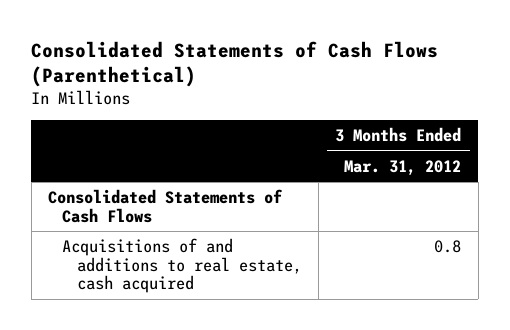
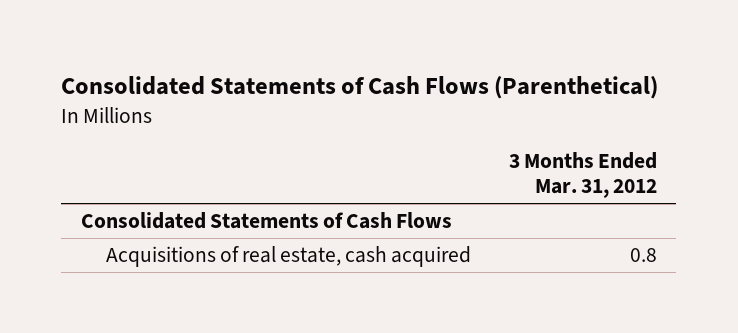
[62,237,302,294] Acquisitions of and additions to real estate, cash acquired -> [105,245,471,267] Acquisitions of real estate, cash acquired

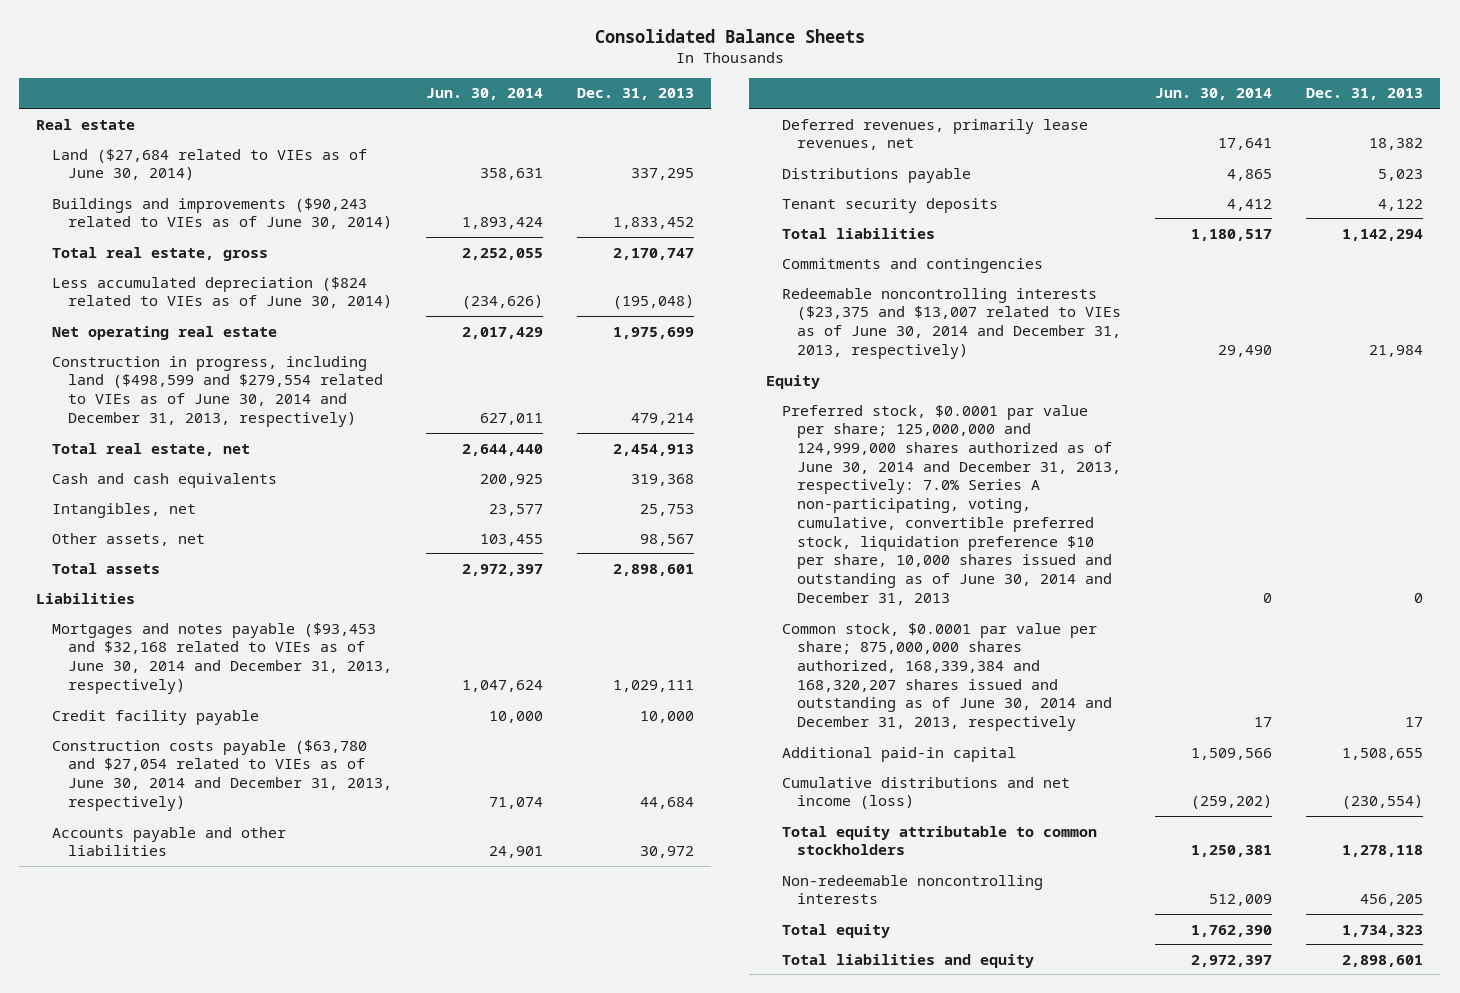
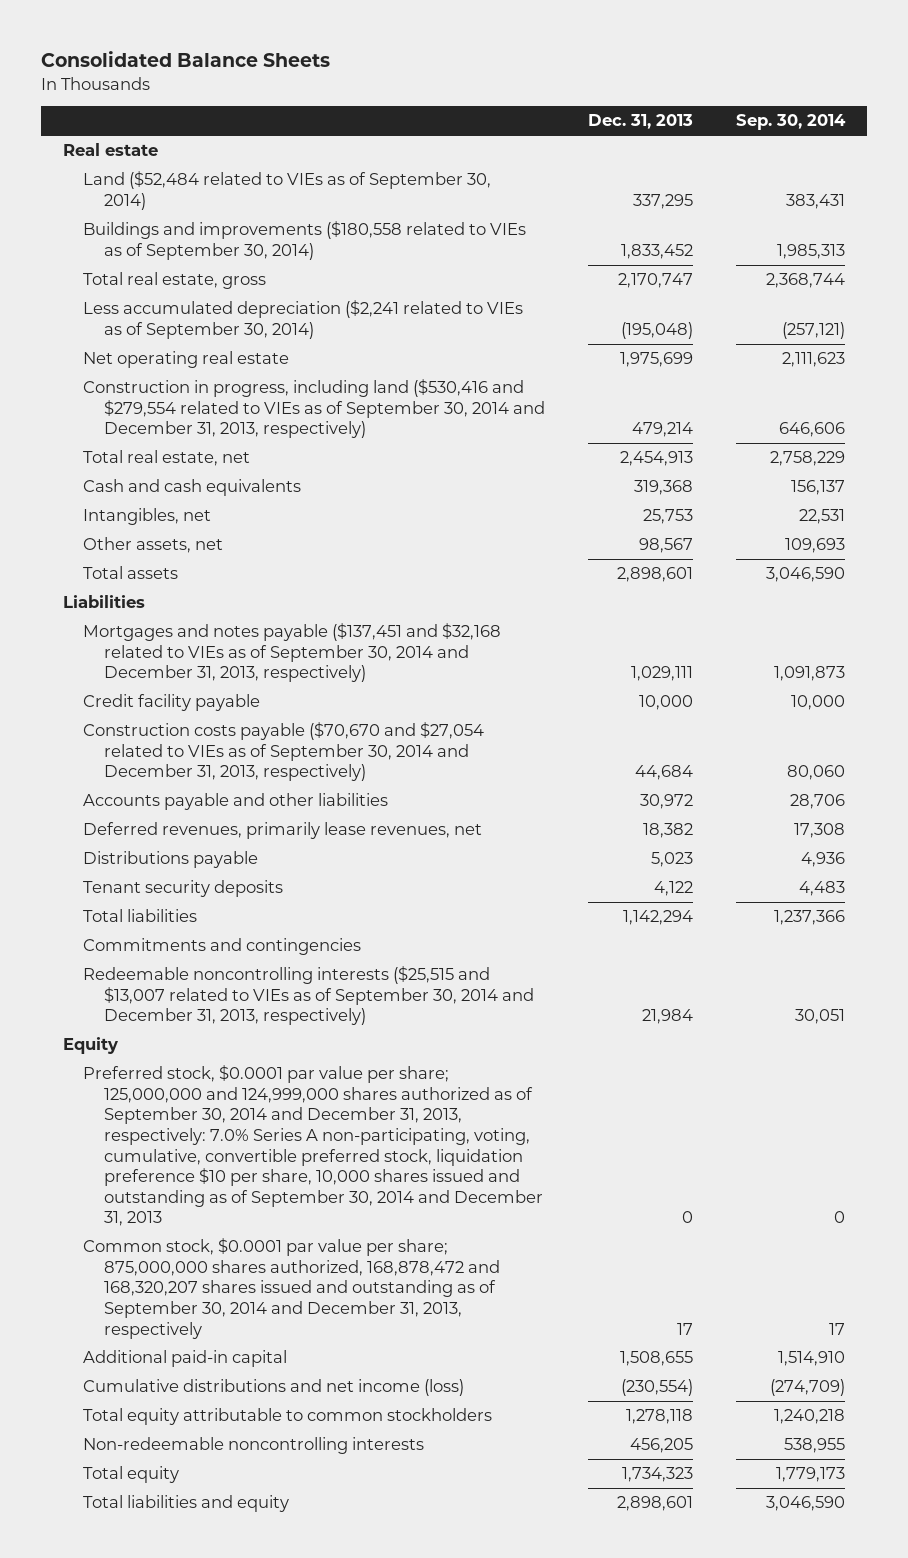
[426,88,544,101] Jun. 30, 2014 -> none
none -> [736,114,847,131] Sep. 30, 2014
[52,148,368,181] Land ($27,684 related to VIEs as of June 30, 2014) -> [83,171,492,210] Land ($52,484 related to VIEs as of September 30, 2014)
[52,197,393,230] Buildings and improvements ($90,243 related to VIEs as of June 30, 2014) -> [83,221,527,260] Buildings and improvements ($180,558 related to VIEs as of September 30, 2014)
[52,276,393,309] Less accumulated depreciation ($824 related to VIEs as of June 30, 2014) -> [83,300,524,339] Less accumulated depreciation ($2,241 related to VIEs as of September 30, 2014)
[52,355,384,427] Construction in progress, including land ($498,599 and $279,554 related to VIEs as of June 30, 2014 and December 31, 2013, respectively) -> [83,379,545,439] Construction in progress, including land ($530,416 and $279,554 related to VIEs as of September 30, 2014 and December 31, 2013, respectively)
[52,622,393,694] Mortgages and notes payable ($93,453 and $32,168 related to VIEs as of June 30, 2014 and December 31, 2013, respectively) -> [83,623,502,683] Mortgages and notes payable ($137,451 and $32,168 related to VIEs as of September 30, 2014 and December 31, 2013, respectively)
[52,739,393,811] Construction costs payable ($63,780 and $27,054 related to VIEs as of June 30, 2014 and December 31, 2013, respectively) -> [83,722,485,782] Construction costs payable ($70,670 and $27,054 related to VIEs as of September 30, 2014 and December 31, 2013, respectively)
[781,287,1122,359] Redeemable noncontrolling interests ($23,375 and $13,007 related to VIEs as of June 30, 2014 and December 31, 2013, respectively) -> [83,966,534,1026] Redeemable noncontrolling interests ($25,515 and $13,007 related to VIEs as of September 30, 2014 and December 31, 2013, respectively)
[781,404,1122,605] Preferred stock, $0.0001 par value per share; 125,000,000 and 124,999,000 shares authorized as of June 30, 2014 and December 31, 2013, respectively: 7.0% Series A non-participating, voting, cumulative, convertible preferred stock, liquidation preference $10 per share, 10,000 shares issued and outstanding as of June 30, 2014 and December 31, 2013 -> [83,1065,543,1227] Preferred stock, $0.0001 par value per share; 125,000,000 and 124,999,000 shares authorized as of September 30, 2014 and December 31, 2013, respectively: 7.0% Series A non-participating, voting, cumulative, convertible preferred stock, liquidation preference $10 per share, 10,000 shares issued and outstanding as of September 30, 2014 and December 31, 2013
[781,622,1113,732] Common stock, $0.0001 par value per share; 875,000,000 shares authorized, 168,339,384 and 168,320,207 shares issued and outstanding as of June 30, 2014 and December 31, 2013, respectively -> [83,1238,500,1339] Common stock, $0.0001 par value per share; 875,000,000 shares authorized, 168,878,472 and 168,320,207 shares issued and outstanding as of September 30, 2014 and December 31, 2013, respectively

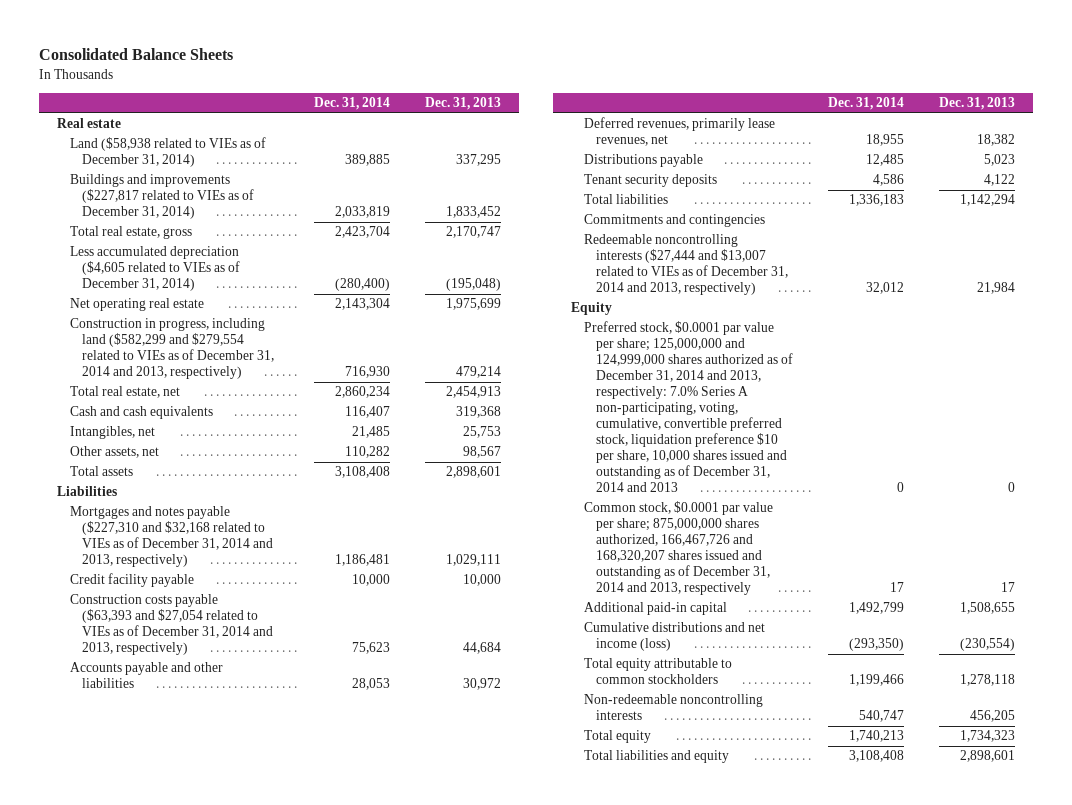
[736,114,847,131] Sep. 30, 2014 -> none
none -> [314,97,391,111] Dec. 31, 2014
[83,171,492,210] Land ($52,484 related to VIEs as of September 30, 2014) -> [69,137,266,168] Land ($58,938 related to VIEs as of December 31, 2014)
[83,221,527,260] Buildings and improvements ($180,558 related to VIEs as of September 30, 2014) -> [69,174,255,220] Buildings and improvements ($227,817 related to VIEs as of December 31, 2014)
[83,300,524,339] Less accumulated depreciation ($2,241 related to VIEs as of September 30, 2014) -> [69,246,241,292] Less accumulated depreciation ($4,605 related to VIEs as of December 31, 2014)
[83,379,545,439] Construction in progress, including land ($530,416 and $279,554 related to VIEs as of September 30, 2014 and December 31, 2013, respectively) -> [69,318,275,380] Construction in progress, including land ($582,299 and $279,554 related to VIEs as of December 31, 2014 and 2013, respectively)
[83,623,502,683] Mortgages and notes payable ($137,451 and $32,168 related to VIEs as of September 30, 2014 and December 31, 2013, respectively) -> [69,506,274,568] Mortgages and notes payable ($227,310 and $32,168 related to VIEs as of December 31, 2014 and 2013, respectively)
[83,722,485,782] Construction costs payable ($70,670 and $27,054 related to VIEs as of September 30, 2014 and December 31, 2013, respectively) -> [69,594,274,656] Construction costs payable ($63,393 and $27,054 related to VIEs as of December 31, 2014 and 2013, respectively)
[83,966,534,1026] Redeemable noncontrolling interests ($25,515 and $13,007 related to VIEs as of September 30, 2014 and December 31, 2013, respectively) -> [583,234,789,296] Redeemable noncontrolling interests ($27,444 and $13,007 related to VIEs as of December 31, 2014 and 2013, respectively)
[83,1065,543,1227] Preferred stock, $0.0001 par value per share; 125,000,000 and 124,999,000 shares authorized as of September 30, 2014 and December 31, 2013, respectively: 7.0% Series A non-participating, voting, cumulative, convertible preferred stock, liquidation preference $10 per share, 10,000 shares issued and outstanding as of September 30, 2014 and December 31, 2013 -> [583,321,794,493] Preferred stock, $0.0001 par value per share; 125,000,000 and 124,999,000 shares authorized as of December 31, 2014 and 2013, respectively: 7.0% Series A non-participating, voting, cumulative, convertible preferred stock, liquidation preference $10 per share, 10,000 shares issued and outstanding as of December 31, 2014 and 2013
[83,1238,500,1339] Common stock, $0.0001 par value per share; 875,000,000 shares authorized, 168,878,472 and 168,320,207 shares issued and outstanding as of September 30, 2014 and December 31, 2013, respectively -> [583,501,773,596] Common stock, $0.0001 par value per share; 875,000,000 shares authorized, 166,467,726 and 168,320,207 shares issued and outstanding as of December 31, 2014 and 2013, respectively

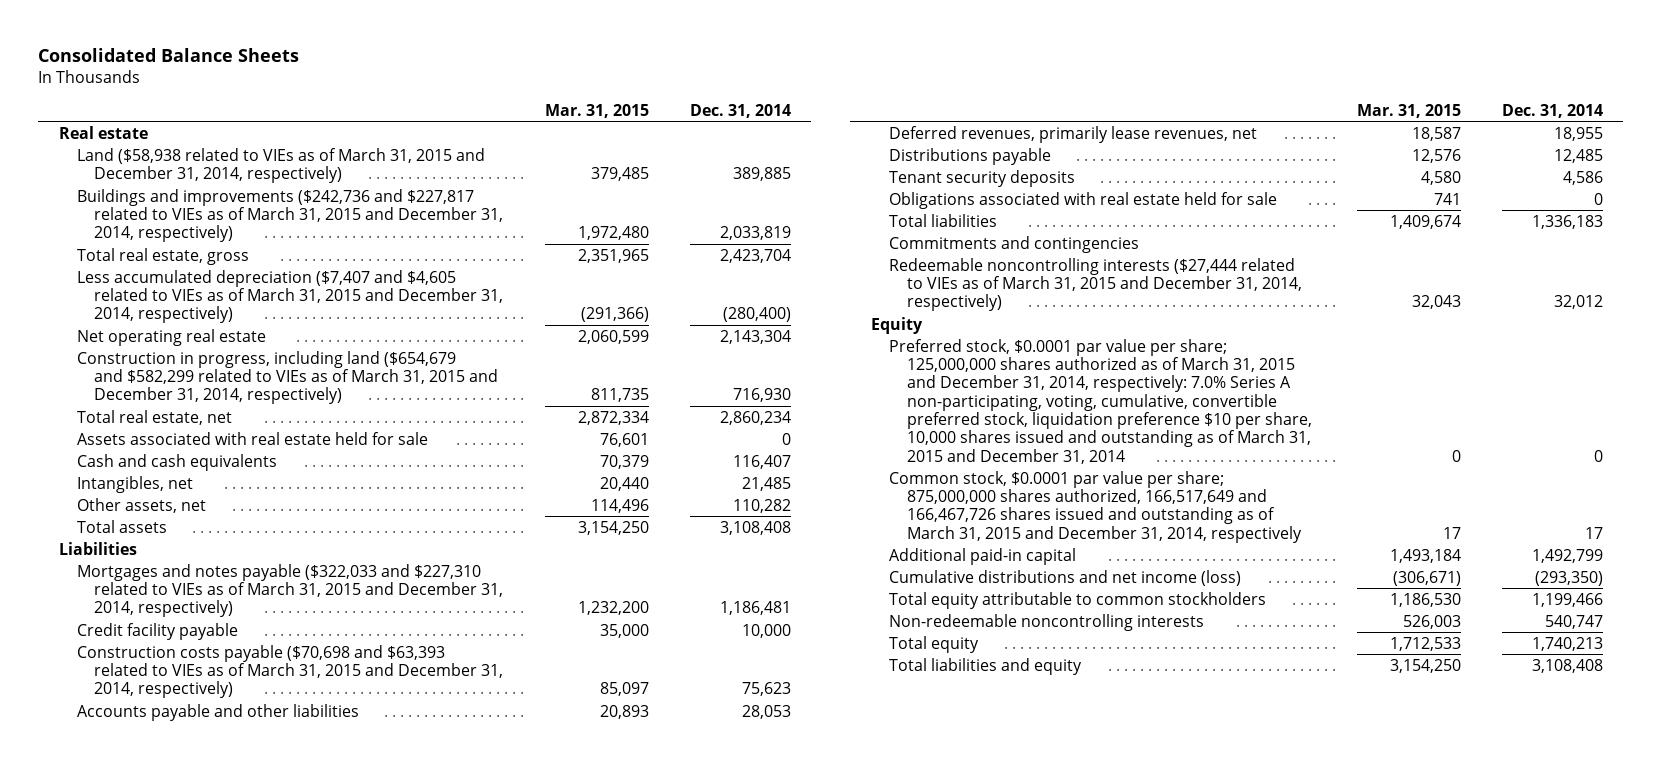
[425,97,502,111] Dec. 31, 2013 -> none
none -> [544,103,649,118] Mar. 31, 2015
[69,137,266,168] Land ($58,938 related to VIEs as of December 31, 2014) -> [76,147,485,184] Land ($58,938 related to VIEs as of March 31, 2015 and December 31, 2014, respectively)
[69,174,255,220] Buildings and improvements ($227,817 related to VIEs as of December 31, 2014) -> [76,188,504,243] Buildings and improvements ($242,736 and $227,817 related to VIEs as of March 31, 2015 and December 31, 2014, respectively)
[69,246,241,292] Less accumulated depreciation ($4,605 related to VIEs as of December 31, 2014) -> [76,269,504,324] Less accumulated depreciation ($7,407 and $4,605 related to VIEs as of March 31, 2015 and December 31, 2014, respectively)
[69,318,275,380] Construction in progress, including land ($582,299 and $279,554 related to VIEs as of December 31, 2014 and 2013, respectively) -> [76,350,499,405] Construction in progress, including land ($654,679 and $582,299 related to VIEs as of March 31, 2015 and December 31, 2014, respectively)
none -> [76,431,428,445] Assets associated with real estate held for sale
[69,506,274,568] Mortgages and notes payable ($227,310 and $32,168 related to VIEs as of December 31, 2014 and 2013, respectively) -> [76,563,504,618] Mortgages and notes payable ($322,033 and $227,310 related to VIEs as of March 31, 2015 and December 31, 2014, respectively)
[69,594,274,656] Construction costs payable ($63,393 and $27,054 related to VIEs as of December 31, 2014 and 2013, respectively) -> [76,644,504,699] Construction costs payable ($70,698 and $63,393 related to VIEs as of March 31, 2015 and December 31, 2014, respectively)
none -> [888,191,1277,209] Obligations associated with real estate held for sale
[583,234,789,296] Redeemable noncontrolling interests ($27,444 and $13,007 related to VIEs as of December 31, 2014 and 2013, respectively) -> [888,257,1302,312] Redeemable noncontrolling interests ($27,444 related to VIEs as of March 31, 2015 and December 31, 2014, respectively)
[583,321,794,493] Preferred stock, $0.0001 par value per share; 125,000,000 and 124,999,000 shares authorized as of December 31, 2014 and 2013, respectively: 7.0% Series A non-participating, voting, cumulative, convertible preferred stock, liquidation preference $10 per share, 10,000 shares issued and outstanding as of December 31, 2014 and 2013 -> [888,338,1312,464] Preferred stock, $0.0001 par value per share; 125,000,000 shares authorized as of March 31, 2015 and December 31, 2014, respectively: 7.0% Series A non-participating, voting, cumulative, convertible preferred stock, liquidation preference $10 per share, 10,000 shares issued and outstanding as of March 31, 2015 and December 31, 2014
[583,501,773,596] Common stock, $0.0001 par value per share; 875,000,000 shares authorized, 166,467,726 and 168,320,207 shares issued and outstanding as of December 31, 2014 and 2013, respectively -> [888,470,1302,543] Common stock, $0.0001 par value per share; 875,000,000 shares authorized, 166,517,649 and 166,467,726 shares issued and outstanding as of March 31, 2015 and December 31, 2014, respectively

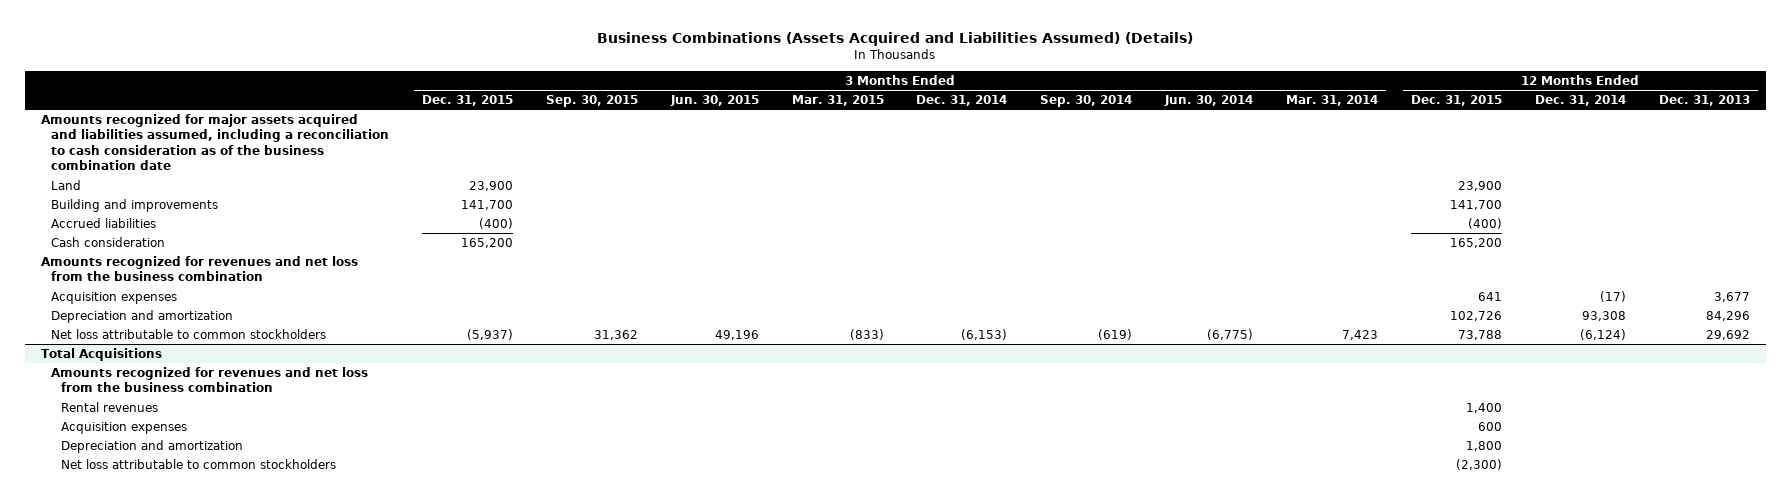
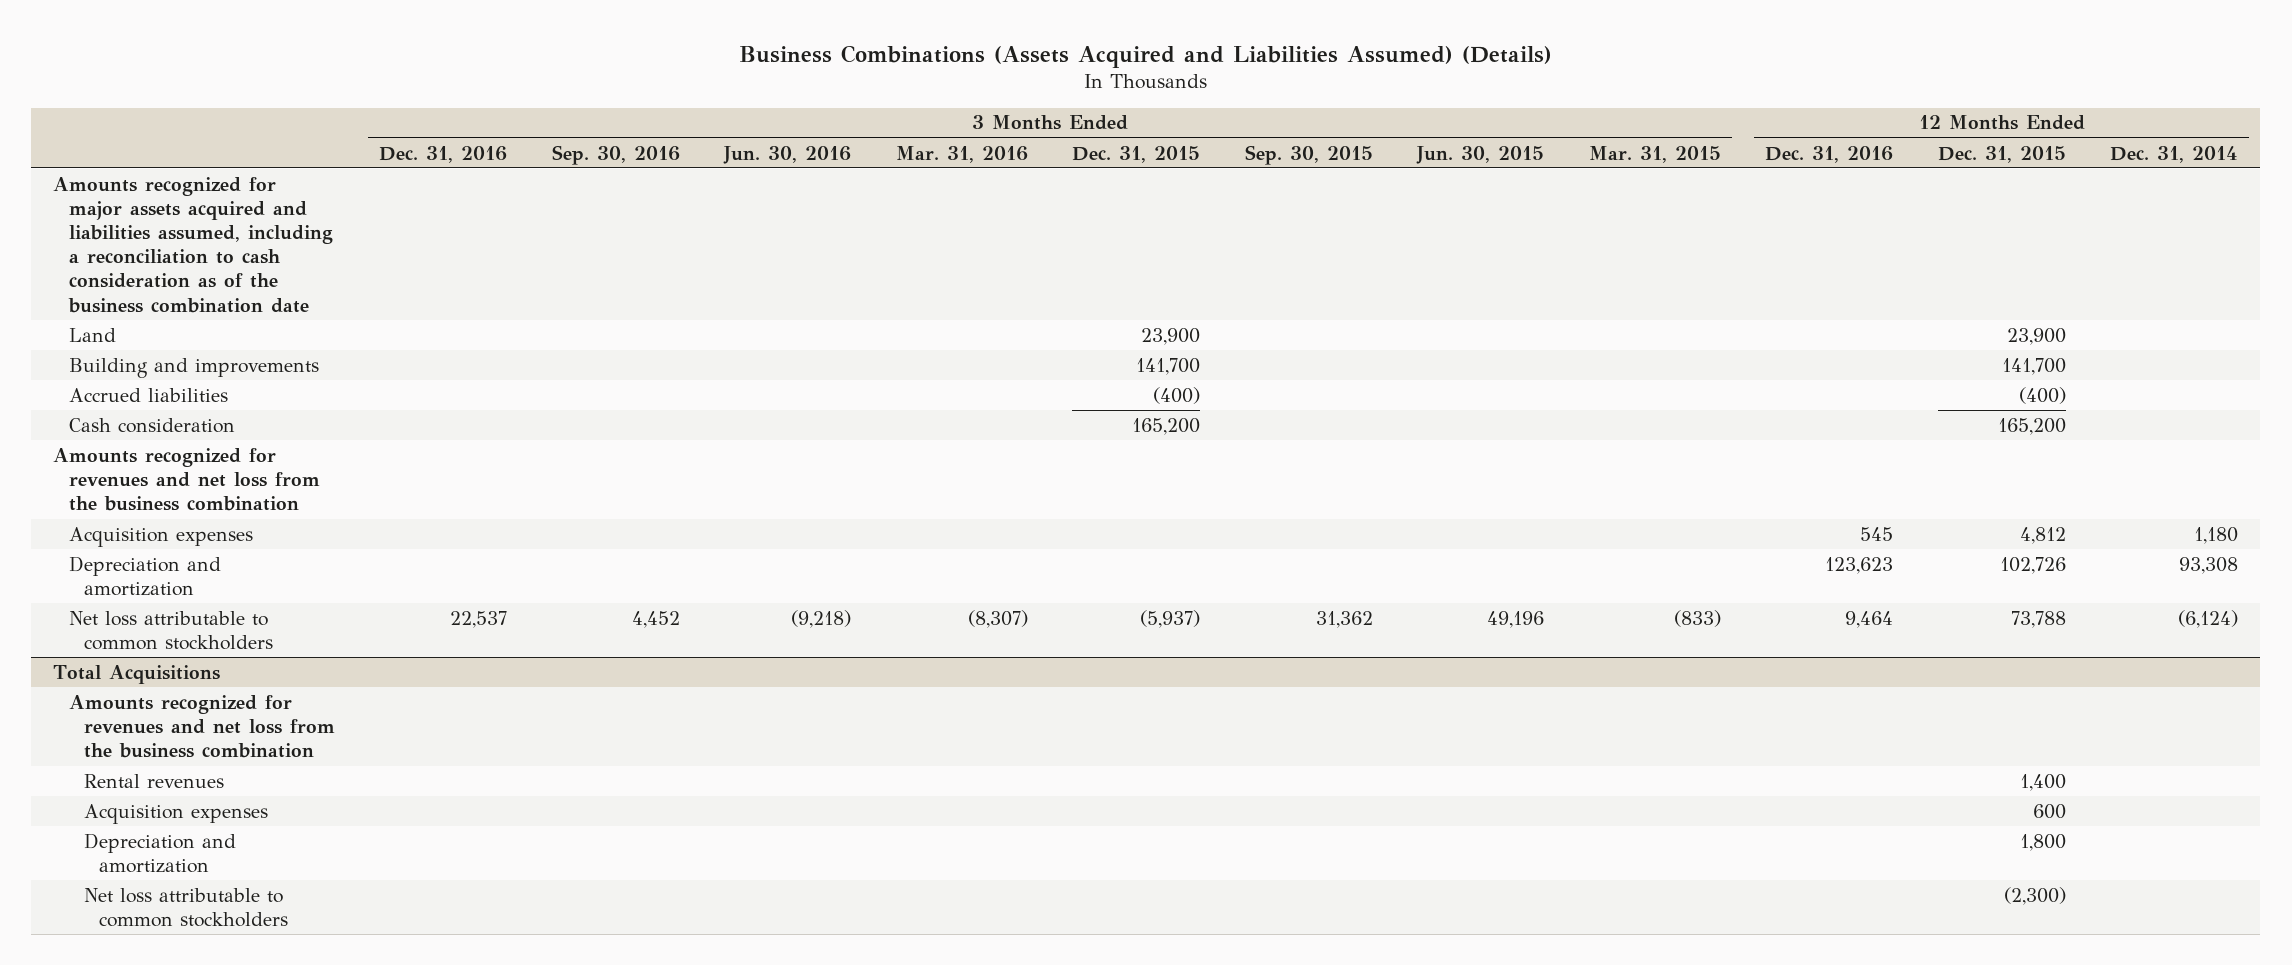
[916,95,1008,107] Dec. 31, 2014 -> none
[1040,95,1133,108] Sep. 30, 2014 -> none
[1164,95,1254,107] Jun. 30, 2014 -> none
[1286,95,1379,107] Mar. 31, 2014 -> none
[1658,95,1750,107] Dec. 31, 2013 -> none
none -> [379,145,508,163] Dec. 31, 2016
none -> [551,144,680,165] Sep. 30, 2016
none -> [723,145,852,164] Jun. 30, 2016
none -> [895,145,1028,163] Mar. 31, 2016
none -> [1765,145,1894,163] Dec. 31, 2016
[1477,291,1502,301] 641 -> [2019,526,2066,544] 4,812
[1599,290,1626,302] (17) -> [2194,526,2239,544] 1,180

